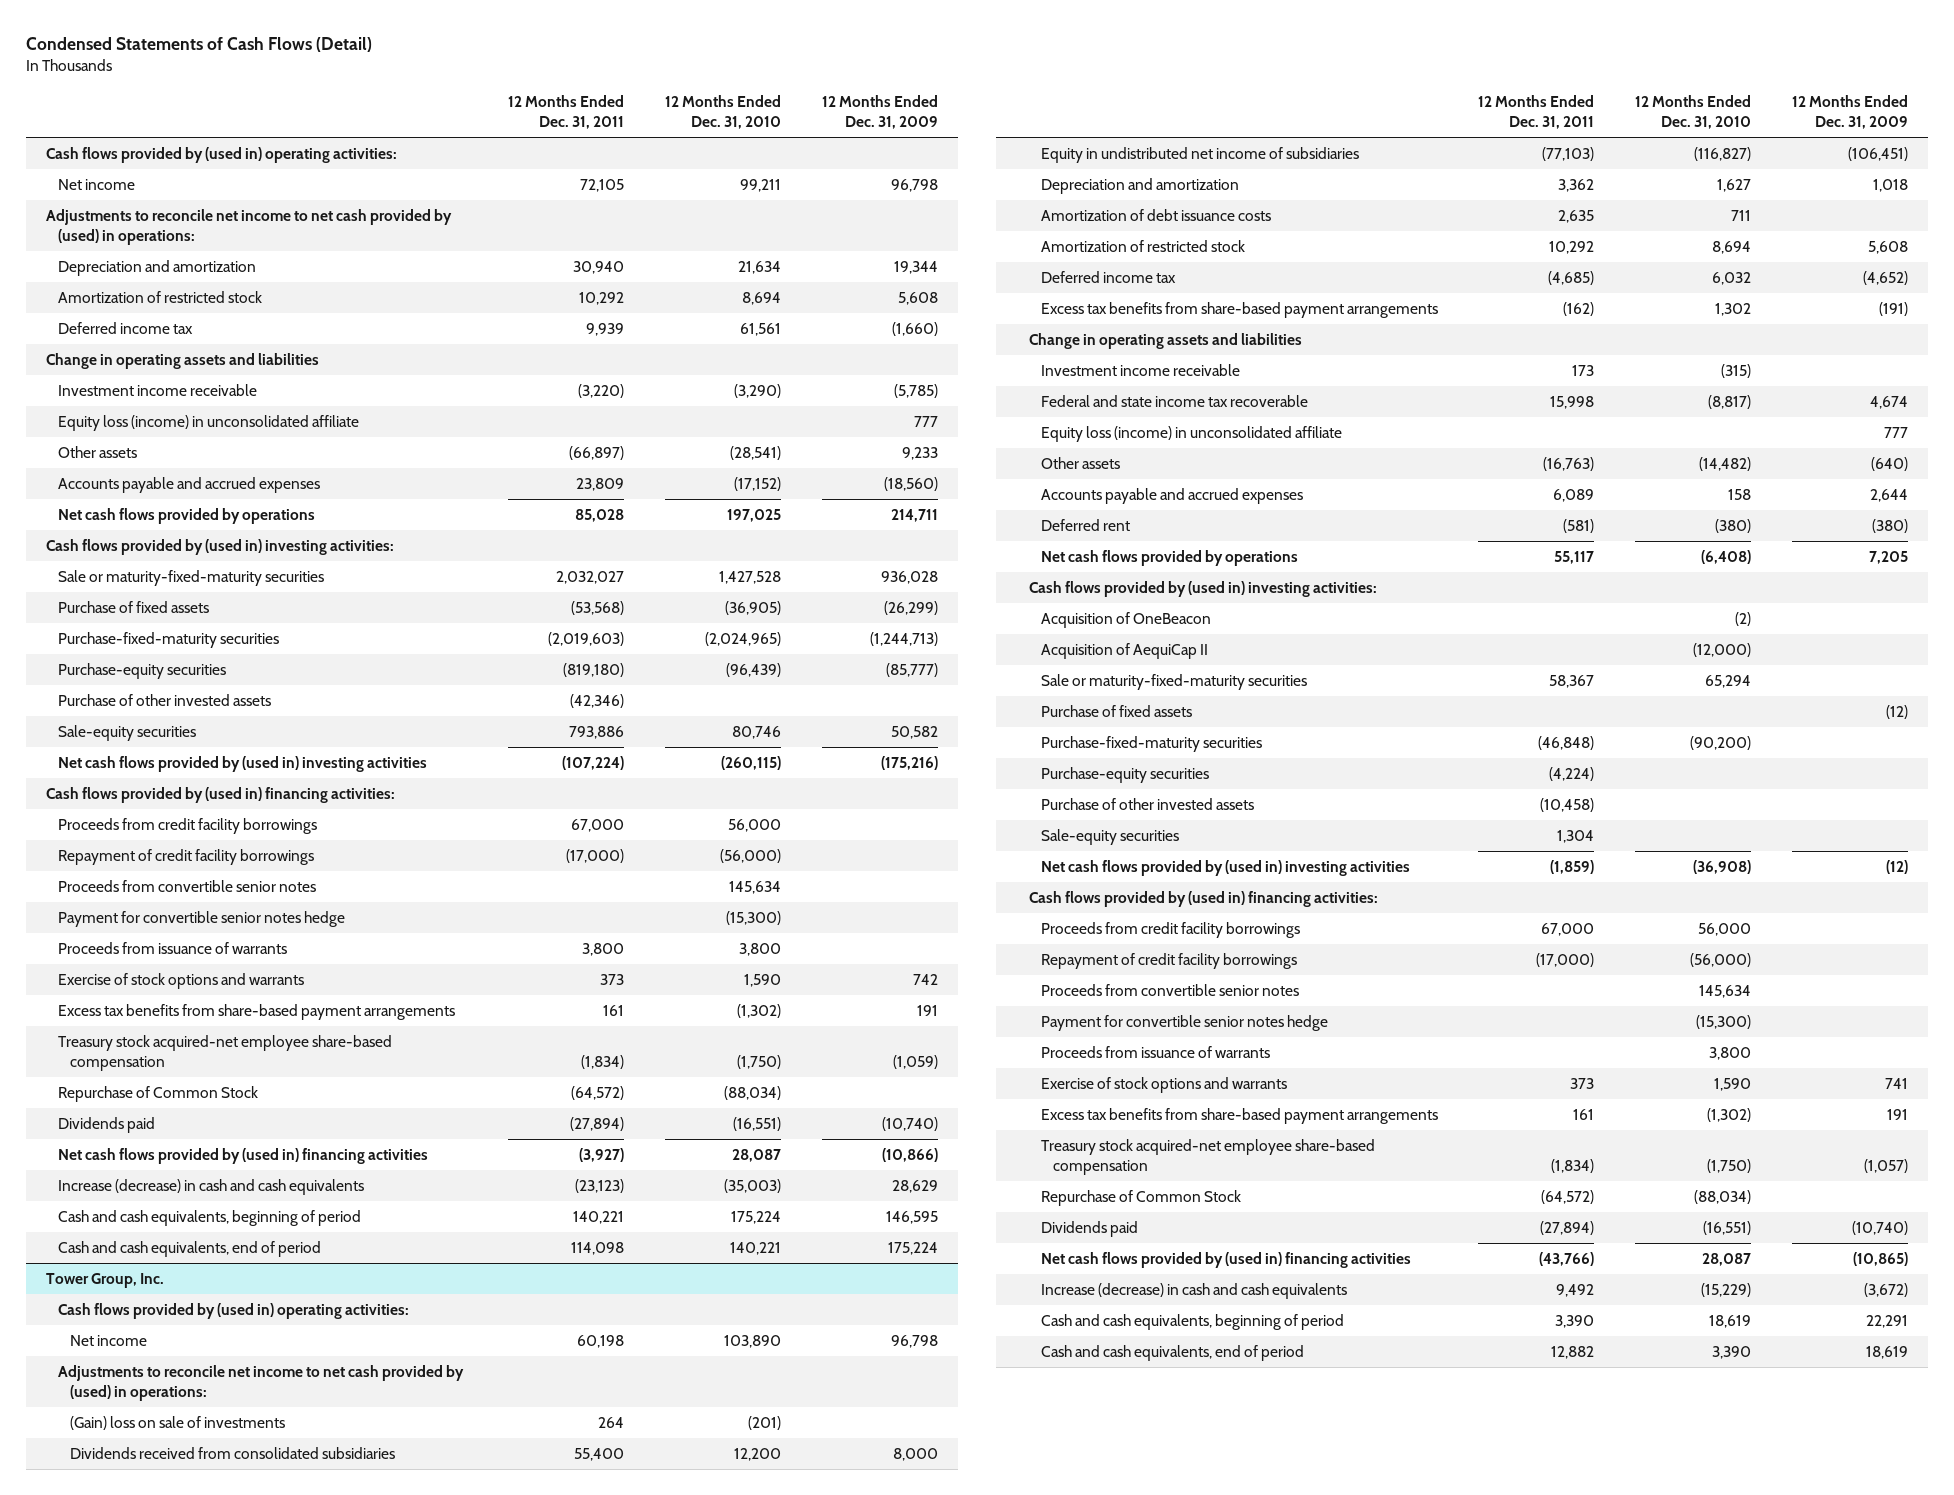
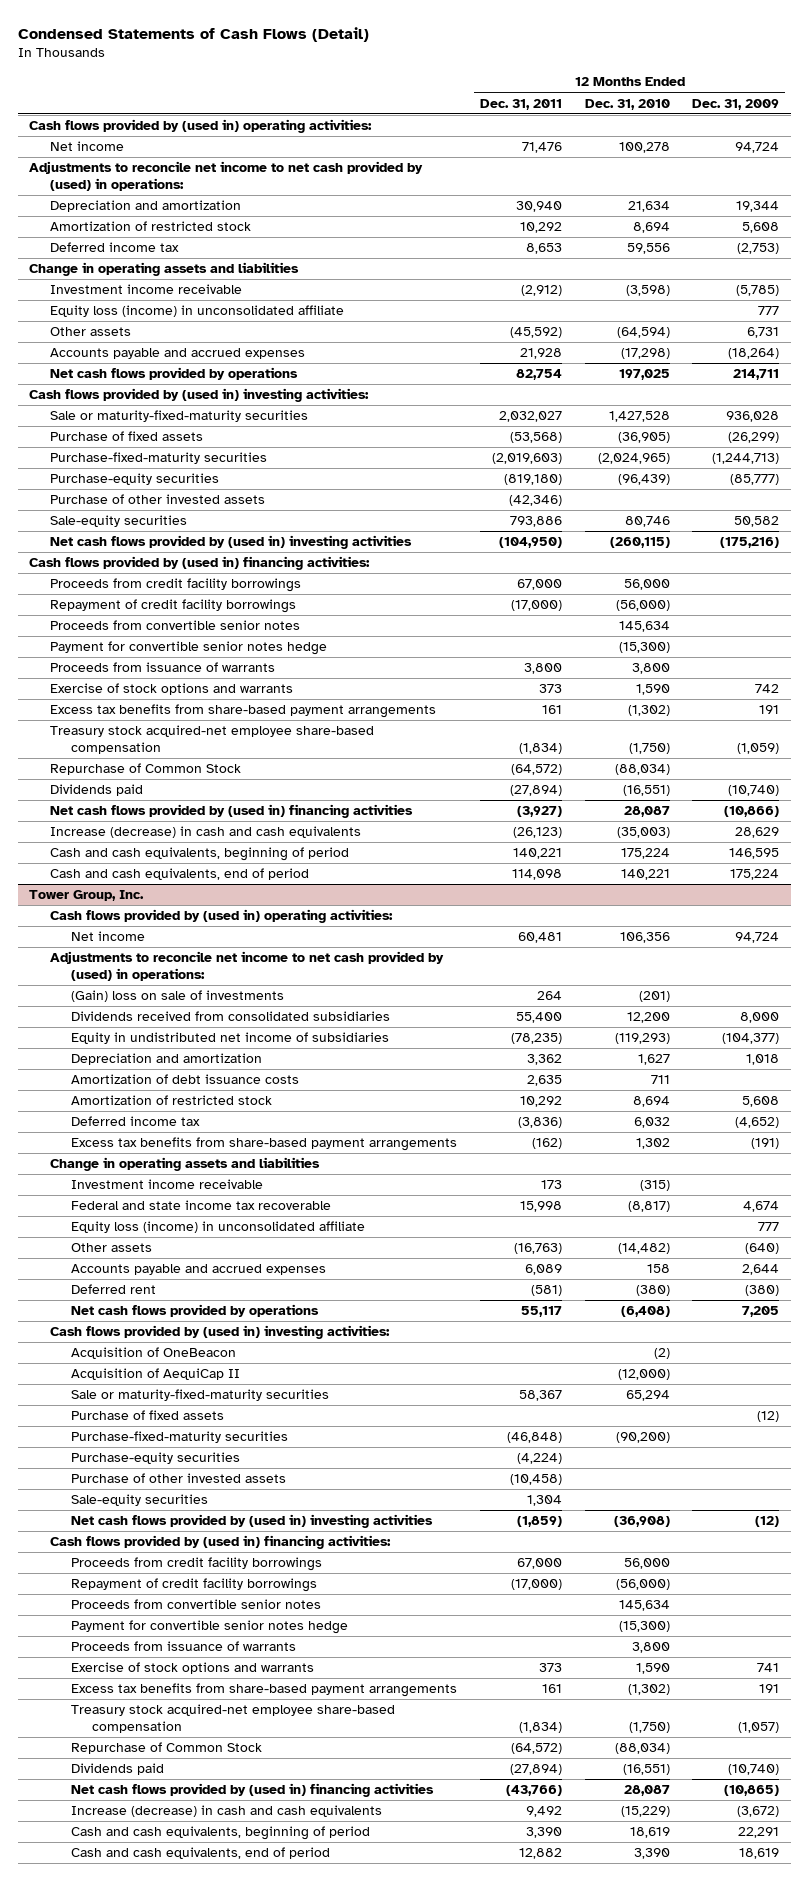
[580,178,625,192] 72,105 -> [521,142,562,154] 71,476
[739,178,781,192] 99,211 -> [618,142,670,154] 100,278
[890,178,938,192] 96,798 -> [735,142,780,154] 94,724
[586,322,625,336] 9,939 -> [525,243,562,255] 8,653
[739,322,781,336] 61,561 -> [626,243,670,255] 59,556
[891,321,938,336] (1,660) -> [737,243,780,255] (2,753)
[578,383,625,398] (3,220) -> [520,285,562,297] (2,912)
[733,383,781,398] (3,290) -> [625,285,670,297] (3,598)
[569,445,625,460] (66,897) -> [509,327,562,339] (45,592)
[729,445,781,460] (28,541) -> [616,327,670,339] (64,594)
[901,446,938,460] 9,233 -> [747,327,780,339] 6,731
[576,477,625,491] 23,809 -> [519,348,562,360] 21,928
[733,476,781,491] (17,152) -> [620,348,670,360] (17,298)
[883,476,938,491] (18,560) -> [728,348,780,360] (18,264)
[575,508,625,522] 85,028 -> [515,369,562,381] 82,754
[562,755,625,770] (107,224) -> [498,537,562,549] (104,950)
[575,1178,625,1193] (23,123) -> [512,827,562,839] (26,123)
[577,1334,625,1348] 60,198 -> [517,932,562,944] 60,481
[723,1334,781,1348] 103,890 -> [619,932,670,944] 106,356
[890,1334,938,1348] 96,798 -> [735,932,780,944] 94,724
[1542,146,1595,161] (77,103) -> [510,1033,562,1045] (78,235)
[1694,146,1752,161] (116,827) -> [614,1033,670,1045] (119,293)
[1847,146,1908,161] (106,451) -> [722,1033,780,1045] (104,377)
[1548,270,1595,285] (4,685) -> [517,1117,562,1129] (3,836)

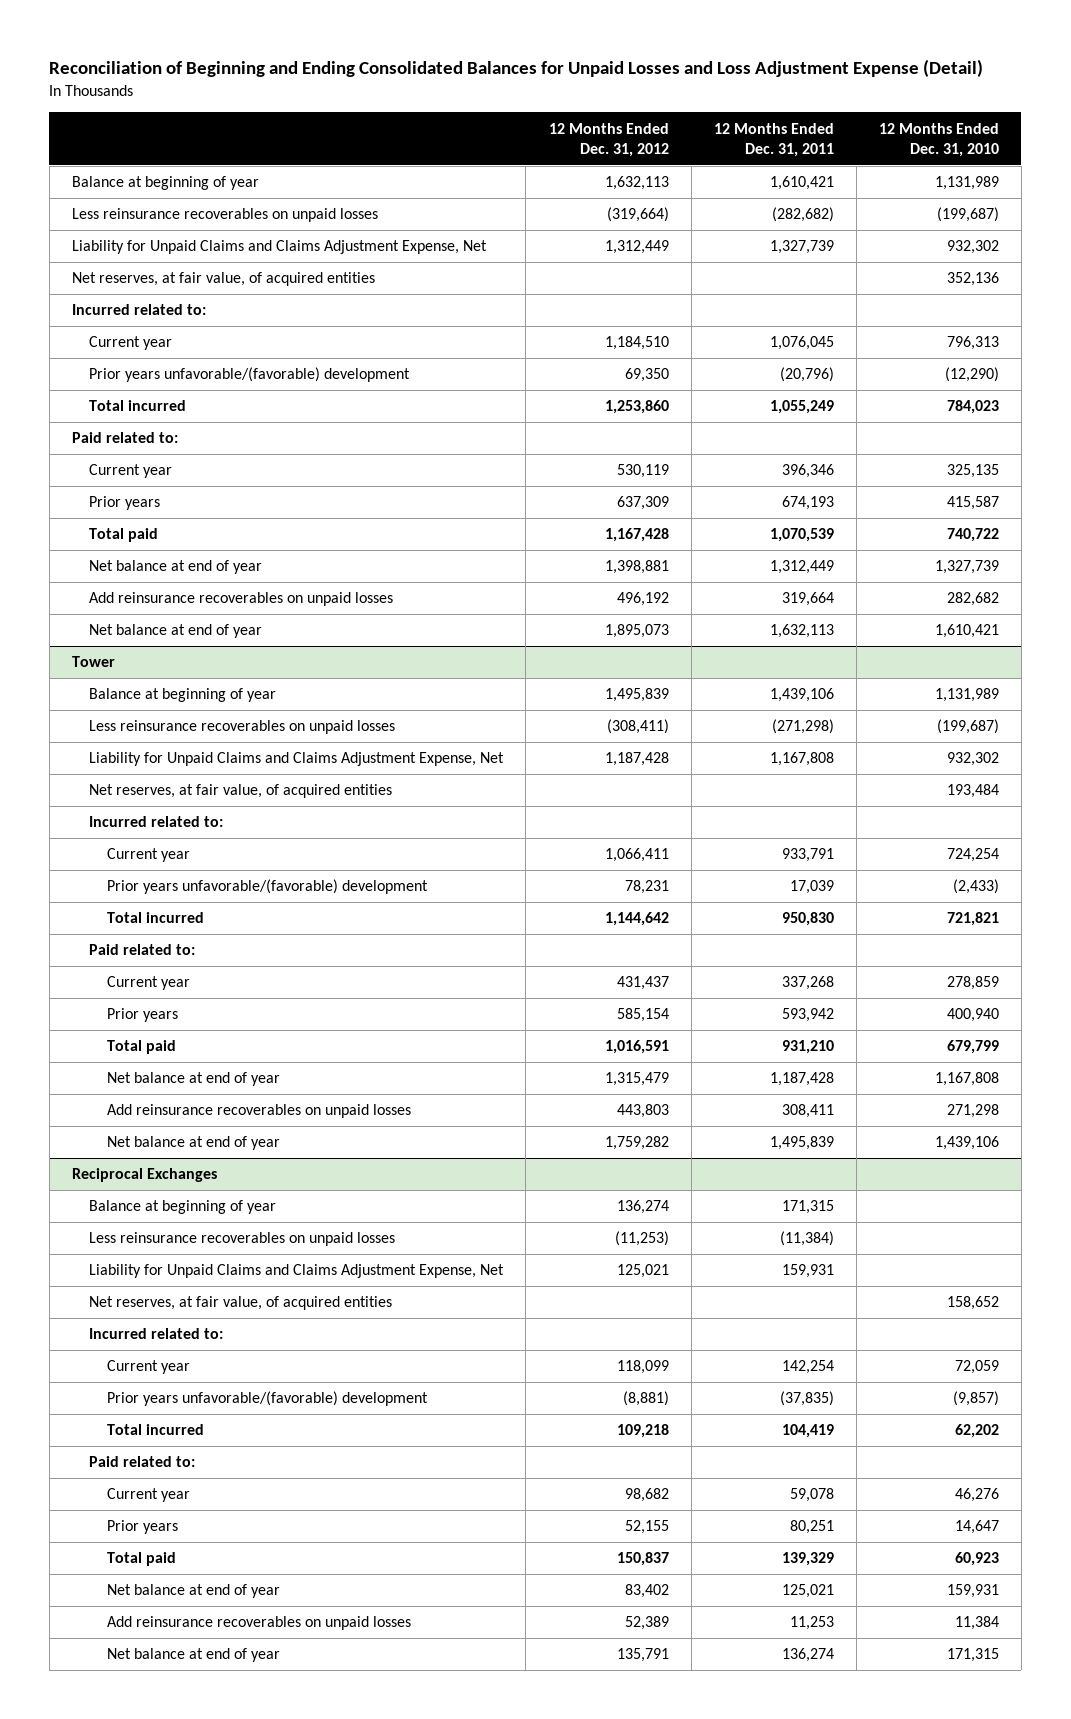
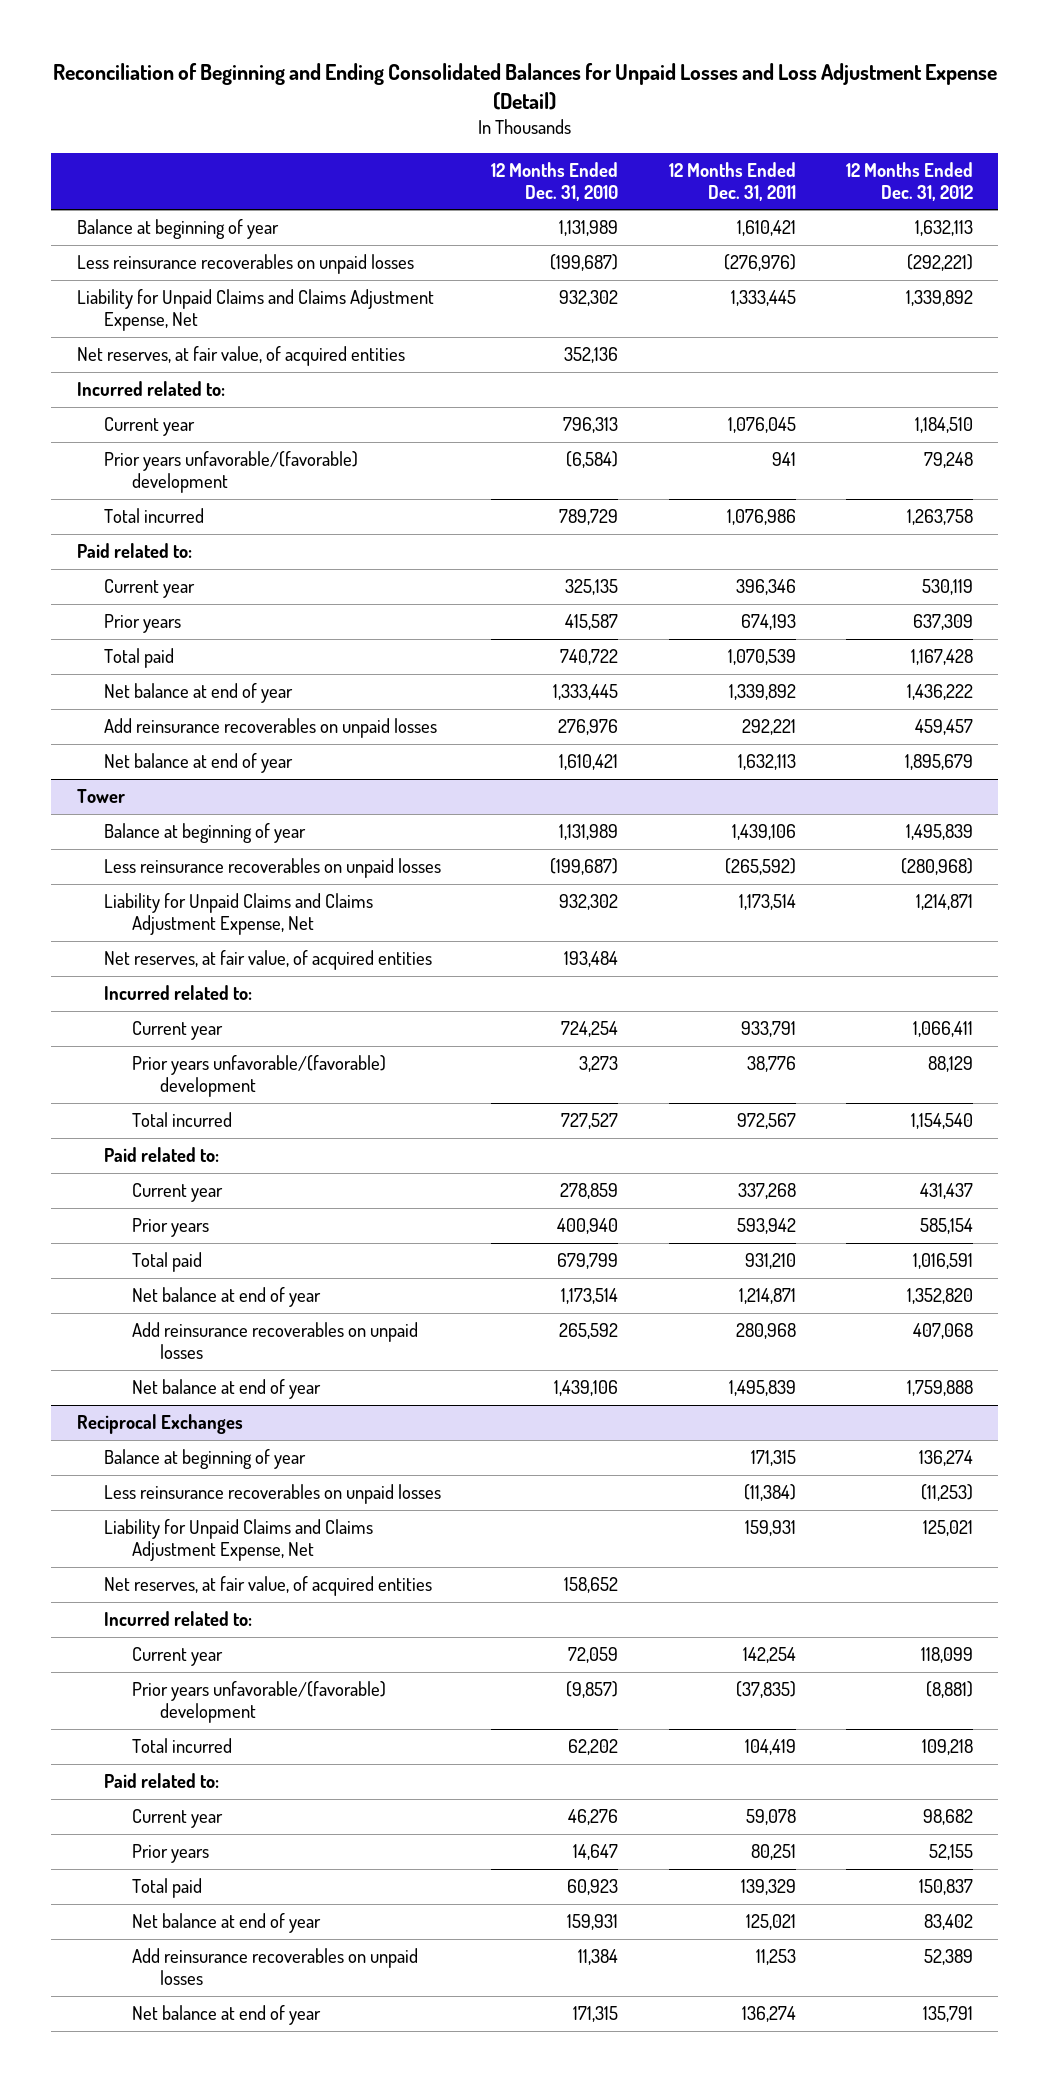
[606,207,669,223] (319,664) -> [906,254,973,272] (292,221)
[771,207,834,223] (282,682) -> [723,254,796,272] (276,976)
[604,240,669,255] 1,312,449 -> [905,290,973,307] 1,339,892
[769,240,834,255] 1,327,739 -> [730,290,796,307] 1,333,445
[624,368,669,383] 69,350 -> [923,452,973,469] 79,248
[779,367,834,383] (20,796) -> [771,452,796,467] 941
[944,367,999,383] (12,290) -> [566,451,619,469] (6,584)
[604,400,669,415] 1,253,860 -> [906,509,973,526] 1,263,758
[769,400,834,415] 1,055,249 -> [726,509,796,526] 1,076,986
[946,400,999,415] 784,023 -> [559,509,619,526] 789,729
[604,560,669,575] 1,398,881 -> [906,684,973,701] 1,436,222
[769,560,834,575] 1,312,449 -> [728,684,796,701] 1,339,892
[934,560,999,575] 1,327,739 -> [553,684,619,701] 1,333,445
[616,592,669,607] 496,192 -> [914,719,973,736] 459,457
[781,592,834,607] 319,664 -> [741,719,796,736] 292,221
[946,592,999,607] 282,682 -> [558,719,619,736] 276,976
[604,624,669,639] 1,895,073 -> [904,754,973,771] 1,895,679
[606,719,669,735] (308,411) -> [900,858,973,876] (280,968)
[771,719,834,735] (271,298) -> [724,858,796,876] (265,592)
[604,752,669,767] 1,187,428 -> [915,894,973,911] 1,214,871
[769,752,834,767] 1,167,808 -> [738,894,796,911] 1,173,514
[624,880,669,895] 78,231 -> [927,1056,973,1073] 88,129
[789,880,834,895] 17,039 -> [746,1056,796,1073] 38,776
[952,879,999,895] (2,433) -> [579,1056,619,1073] 3,273
[604,912,669,927] 1,144,642 -> [910,1113,973,1130] 1,154,540
[781,912,834,927] 950,830 -> [736,1113,796,1130] 972,567
[946,912,999,927] 721,821 -> [561,1113,619,1130] 727,527
[604,1072,669,1087] 1,315,479 -> [906,1288,973,1305] 1,352,820
[769,1072,834,1087] 1,187,428 -> [738,1288,796,1305] 1,214,871
[934,1072,999,1087] 1,167,808 -> [561,1288,619,1305] 1,173,514
[616,1104,669,1119] 443,803 -> [912,1323,973,1340] 407,068
[781,1104,834,1119] 308,411 -> [735,1323,796,1340] 280,968
[946,1104,999,1119] 271,298 -> [559,1323,619,1340] 265,592
[604,1136,669,1151] 1,759,282 -> [906,1380,973,1397] 1,759,888

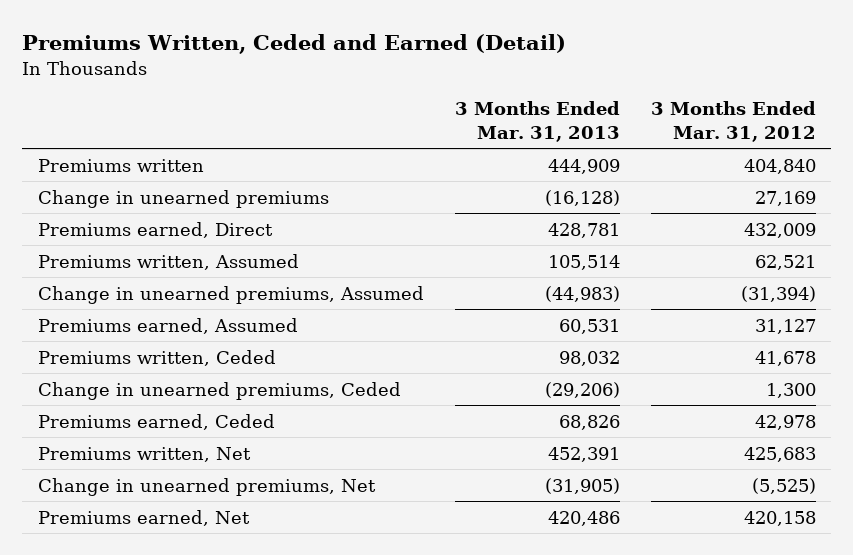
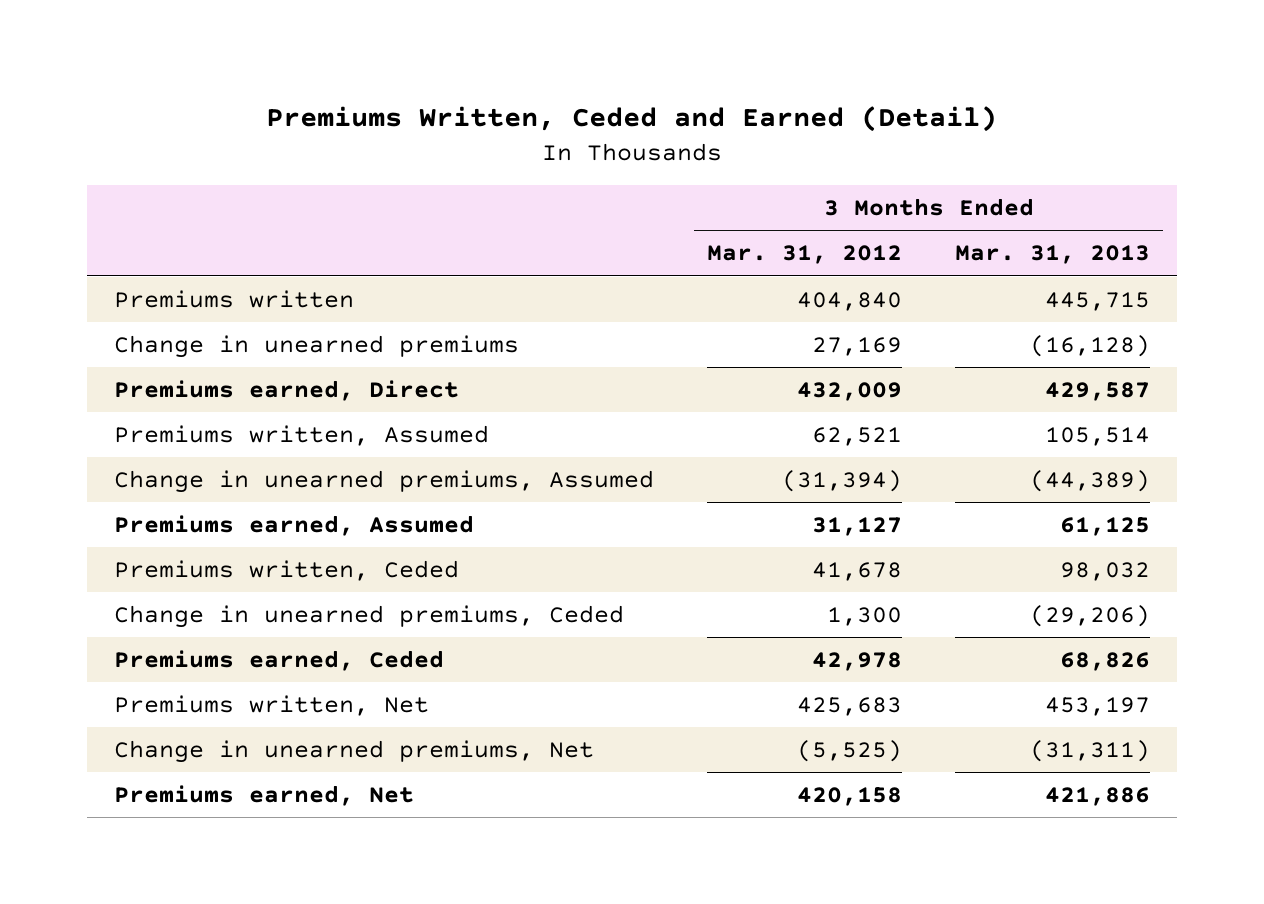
[547,158,620,174] 444,909 -> [1045,292,1151,312] 445,715
[547,222,620,238] 428,781 -> [1045,382,1151,402] 429,587
[544,285,620,302] (44,983) -> [1030,470,1151,493] (44,389)
[558,318,620,334] 60,531 -> [1060,517,1151,537] 61,125
[547,446,620,462] 452,391 -> [1045,697,1151,717] 453,197
[544,477,620,494] (31,905) -> [1030,740,1151,763] (31,311)
[547,510,620,526] 420,486 -> [1045,787,1151,807] 421,886

